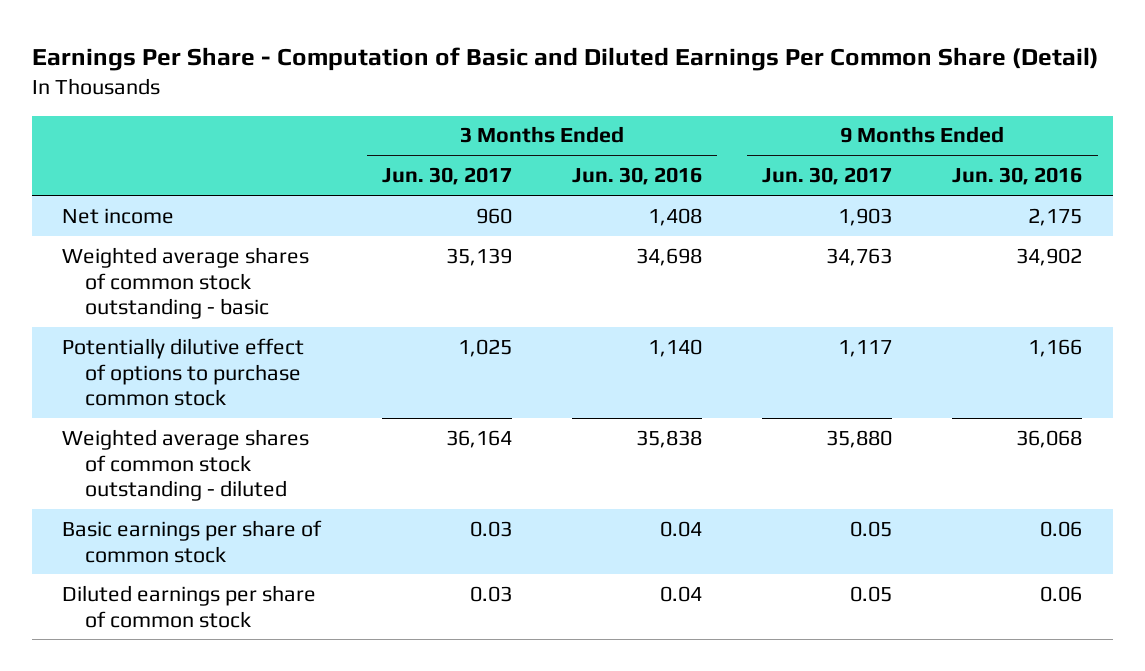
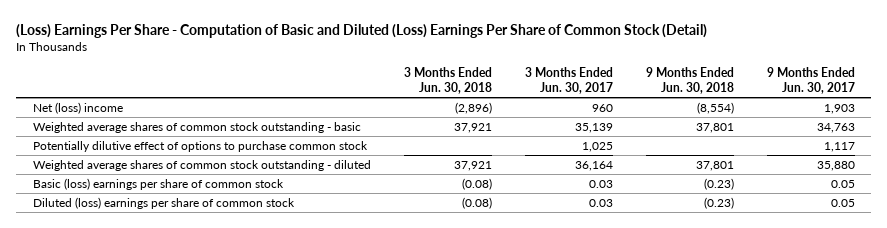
[32,47,1100,72] Earnings Per Share - Computation of Basic and Diluted Earnings Per Common Share (Detail) -> [16,23,708,38] (Loss) Earnings Per Share - Computation of Basic and Diluted (Loss) Earnings Per Share of Common Stock (Detail)
[571,167,702,186] Jun. 30, 2016 -> none
[952,167,1083,186] Jun. 30, 2016 -> none
none -> [403,66,492,94] 3 Months Ended Jun. 30, 2018
none -> [645,66,734,94] 9 Months Ended Jun. 30, 2018
[62,207,175,224] Net income -> [32,102,123,115] Net (loss) income
[62,519,323,563] Basic earnings per share of common stock -> [32,178,284,191] Basic (loss) earnings per share of common stock
[62,584,317,628] Diluted earnings per share of common stock -> [32,197,295,210] Diluted (loss) earnings per share of common stock

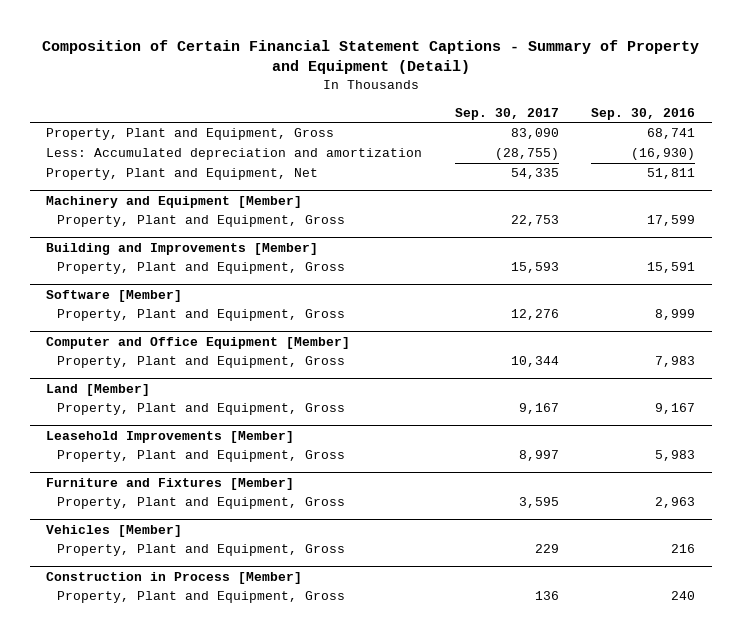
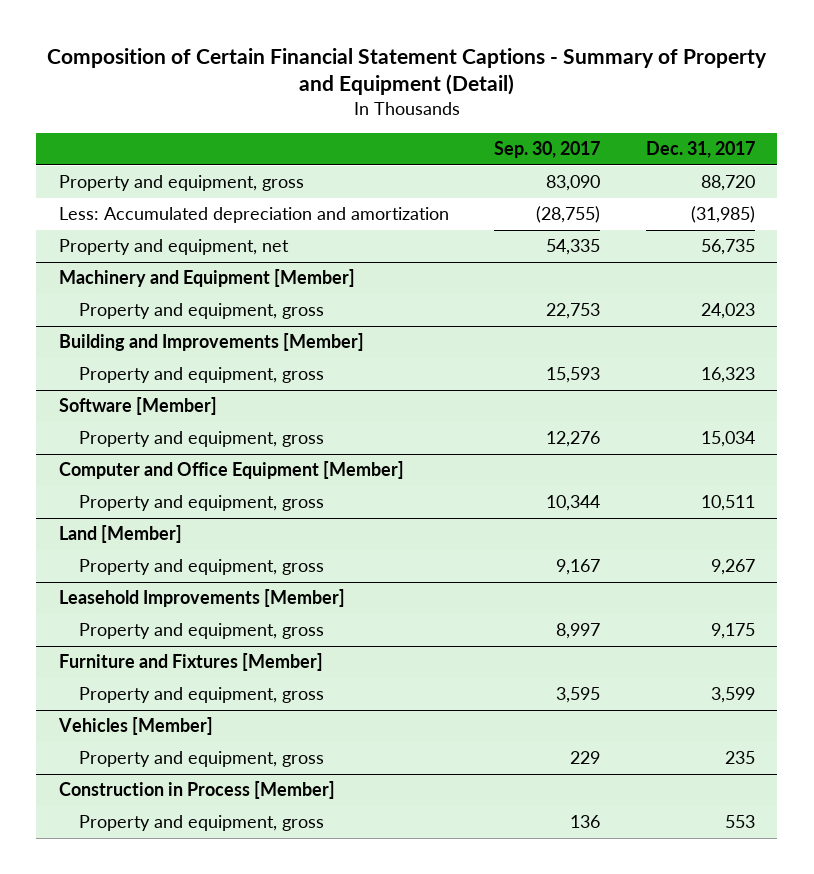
[591,107,696,120] Sep. 30, 2016 -> none
none -> [645,141,755,159] Dec. 31, 2017
[46,128,335,141] Property, Plant and Equipment, Gross -> [59,175,305,192] Property and equipment, gross
[46,168,319,181] Property, Plant and Equipment, Net -> [59,239,290,256] Property and equipment, net
[57,215,346,228] Property, Plant and Equipment, Gross -> [78,303,324,320] Property and equipment, gross
[57,262,346,275] Property, Plant and Equipment, Gross -> [78,367,324,384] Property and equipment, gross
[57,309,346,322] Property, Plant and Equipment, Gross -> [78,431,324,448] Property and equipment, gross
[57,356,346,369] Property, Plant and Equipment, Gross -> [78,495,324,512] Property and equipment, gross
[57,403,346,416] Property, Plant and Equipment, Gross -> [78,559,324,576] Property and equipment, gross
[57,450,346,463] Property, Plant and Equipment, Gross -> [78,623,324,640] Property and equipment, gross
[57,497,346,510] Property, Plant and Equipment, Gross -> [78,687,324,704] Property and equipment, gross
[57,544,346,557] Property, Plant and Equipment, Gross -> [78,751,324,768] Property and equipment, gross
[57,591,346,604] Property, Plant and Equipment, Gross -> [78,815,324,832] Property and equipment, gross

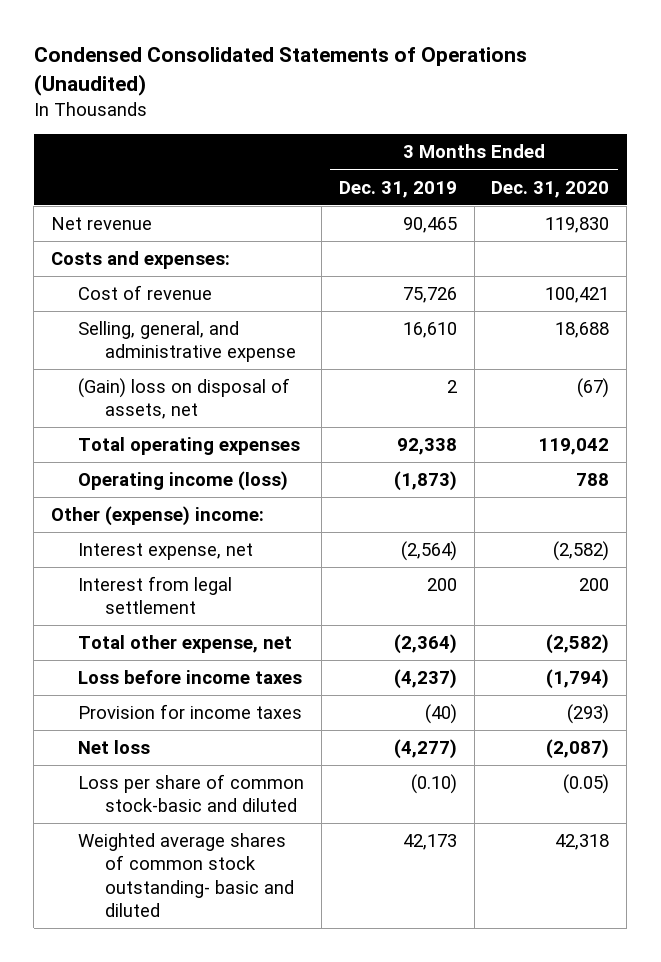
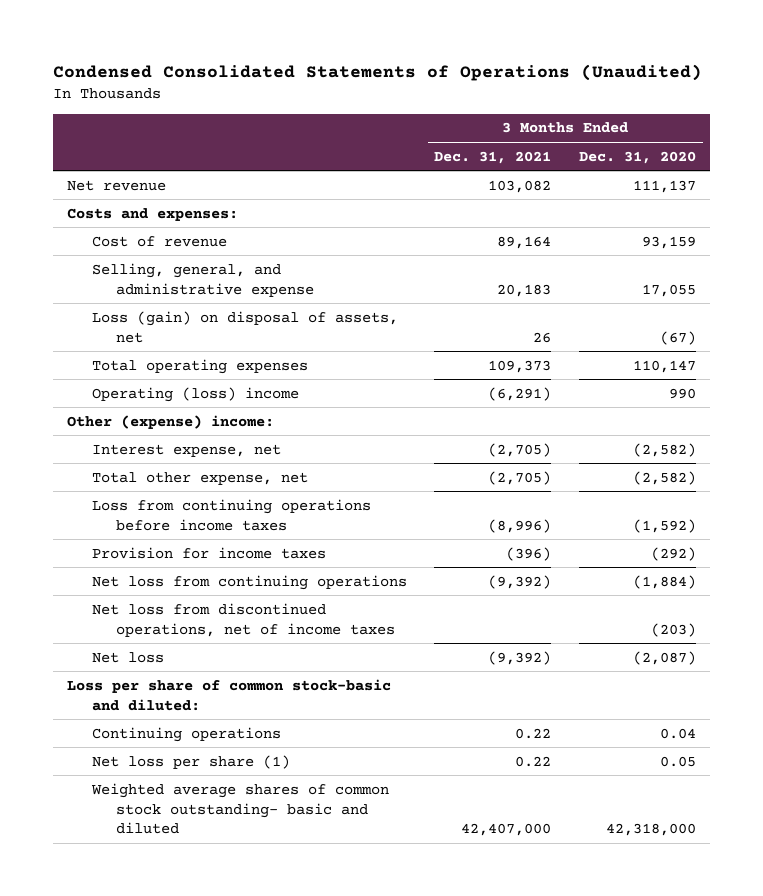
[338,180,457,198] Dec. 31, 2019 -> none
none -> [434,150,552,164] Dec. 31, 2021
[545,217,610,234] 119,830 -> [633,179,697,193] 111,137
[545,287,610,304] 100,421 -> [642,235,697,249] 93,159
[555,322,610,339] 18,688 -> [642,283,697,297] 17,055
[77,378,290,420] (Gain) loss on disposal of assets, net -> [91,310,398,343] Loss (gain) on disposal of assets, net
[538,438,610,456] 119,042 -> [633,359,697,373] 110,147
[77,471,288,492] Operating income (loss) -> [91,386,299,402] Operating (loss) income
[576,473,610,487] 788 -> [669,387,697,399] 990
[77,576,232,615] Interest from legal settlement -> none
[77,670,302,685] Loss before income taxes -> [91,498,371,531] Loss from continuing operations before income taxes
[546,669,610,690] (1,794) -> [633,518,697,533] (1,592)
[567,704,610,725] (293) -> [651,546,697,561] (292)
none -> [91,574,407,590] Net loss from continuing operations
none -> [91,602,396,637] Net loss from discontinued operations, net of income taxes
none -> [67,678,392,711] Loss per share of common stock-basic and diluted:
none -> [91,726,281,742] Continuing operations
[77,774,304,813] Loss per share of common stock-basic and diluted -> [91,754,290,769] Net loss per share (1)
[563,774,610,795] (0.05) -> [660,755,697,767] 0.05
[555,834,610,851] 42,318 -> [606,823,697,837] 42,318,000

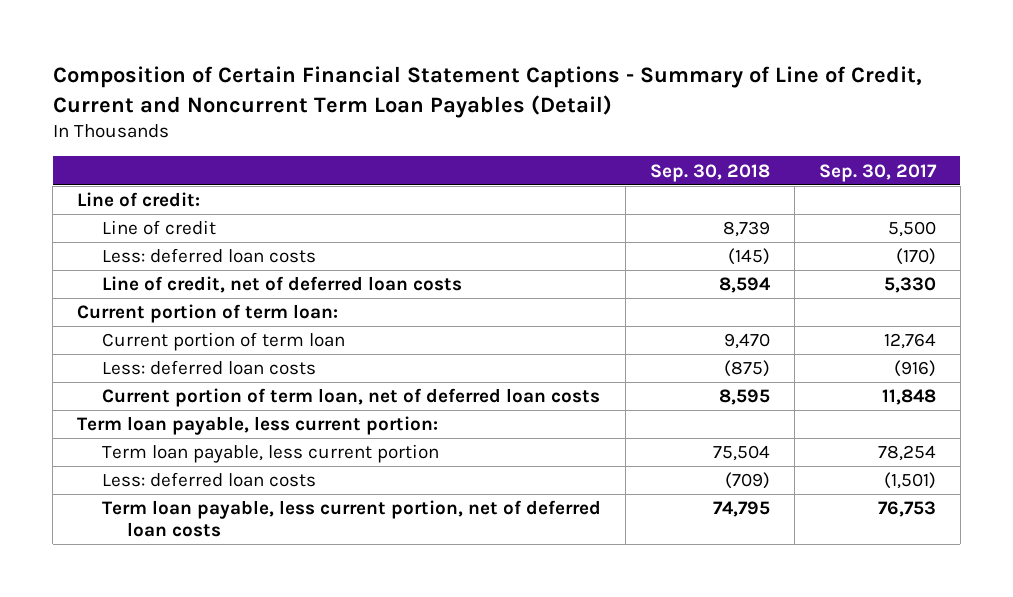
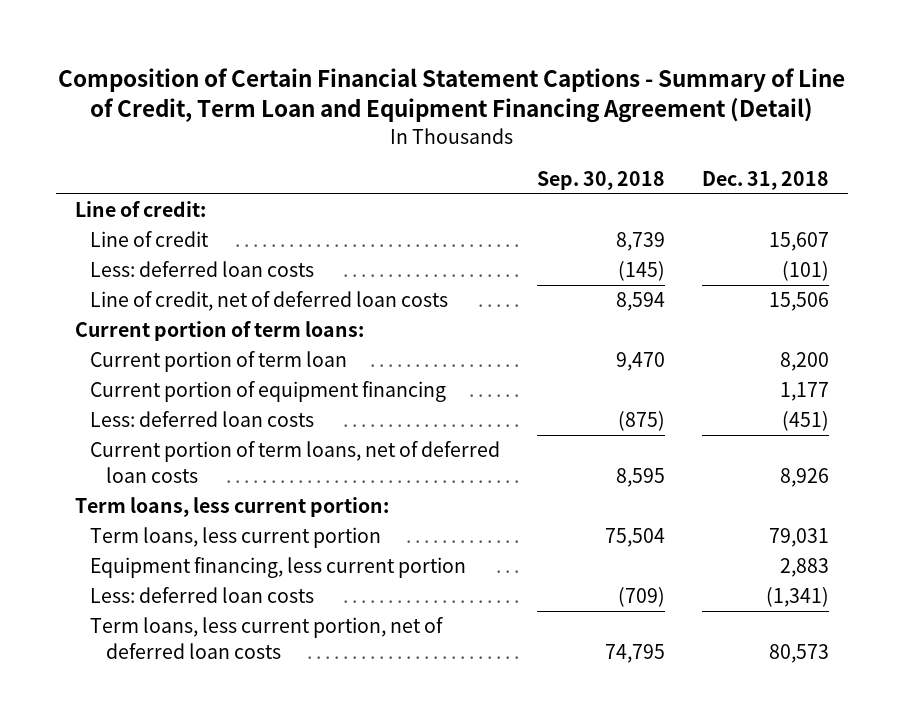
[52,66,922,118] Composition of Certain Financial Statement Captions - Summary of Line of Credit, Current and Noncurrent Term Loan Payables (Detail) -> [58,67,846,124] Composition of Certain Financial Statement Captions - Summary of Line of Credit, Term Loan and Equipment Financing Agreement (Detail)
[818,163,937,182] Sep. 30, 2017 -> none
none -> [702,170,830,190] Dec. 31, 2018
[77,304,339,324] Current portion of term loan: -> [74,321,364,342] Current portion of term loans:
none -> [90,381,447,403] Current portion of equipment financing
[101,388,600,408] Current portion of term loan, net of deferred loan costs -> [90,441,501,483] Current portion of term loans, net of deferred loan costs
[77,416,439,436] Term loan payable, less current portion: -> [74,497,389,518] Term loans, less current portion:
[101,444,439,464] Term loan payable, less current portion -> [90,527,382,549] Term loans, less current portion
none -> [90,557,467,579] Equipment financing, less current portion
[101,500,601,538] Term loan payable, less current portion, net of deferred loan costs -> [90,617,444,659] Term loans, less current portion, net of deferred loan costs

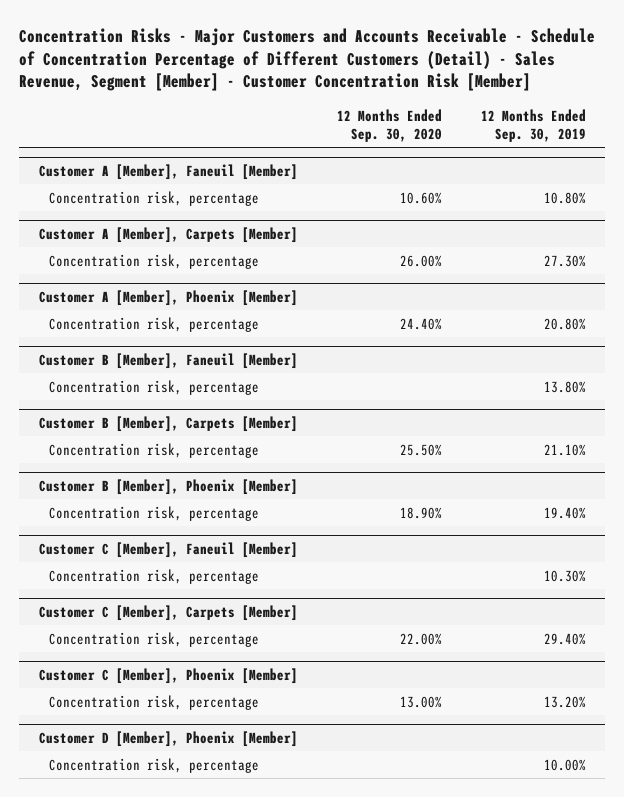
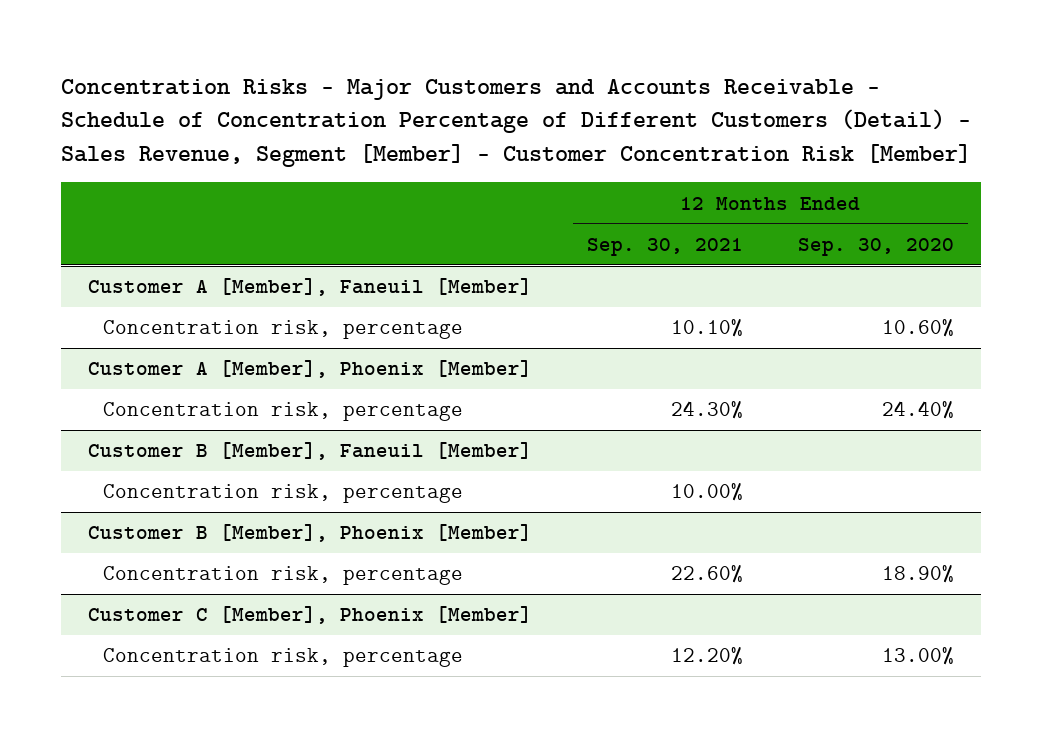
[480,108,586,143] 12 Months Ended Sep. 30, 2019 -> none
none -> [586,237,743,256] Sep. 30, 2021
[38,226,298,243] Customer A [Member], Carpets [Member] -> none
[49,253,260,269] Concentration risk, percentage -> none
[38,415,298,432] Customer B [Member], Carpets [Member] -> none
[49,442,260,458] Concentration risk, percentage -> none
[38,541,298,558] Customer C [Member], Faneuil [Member] -> none
[49,568,260,584] Concentration risk, percentage -> none
[38,604,298,621] Customer C [Member], Carpets [Member] -> none
[49,631,260,647] Concentration risk, percentage -> none
[38,730,298,747] Customer D [Member], Phoenix [Member] -> none
[49,757,260,773] Concentration risk, percentage -> none

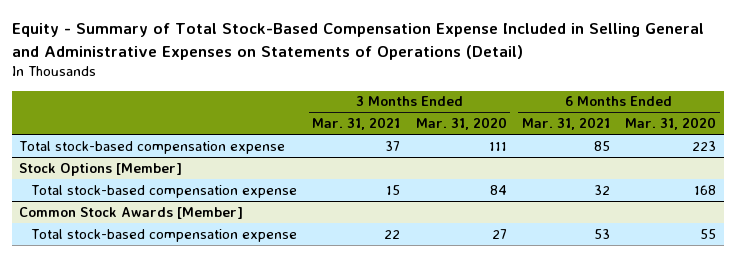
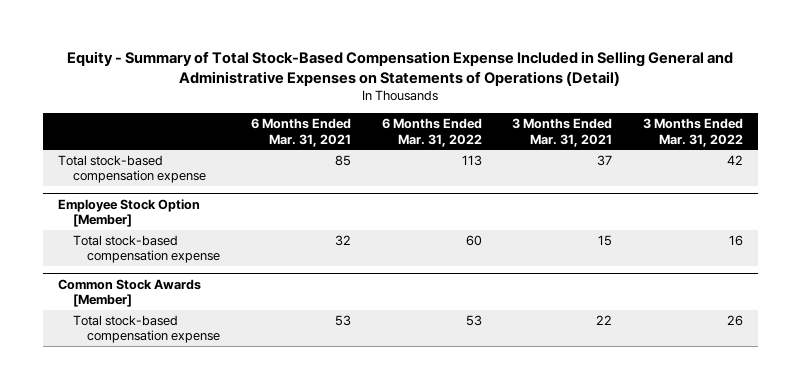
[415,117,507,131] Mar. 31, 2020 -> none
[625,117,717,131] Mar. 31, 2020 -> none
none -> [381,117,482,147] 6 Months Ended Mar. 31, 2022
none -> [642,117,743,147] 3 Months Ended Mar. 31, 2022
[19,162,183,176] Stock Options [Member] -> [58,198,201,228] Employee Stock Option [Member]

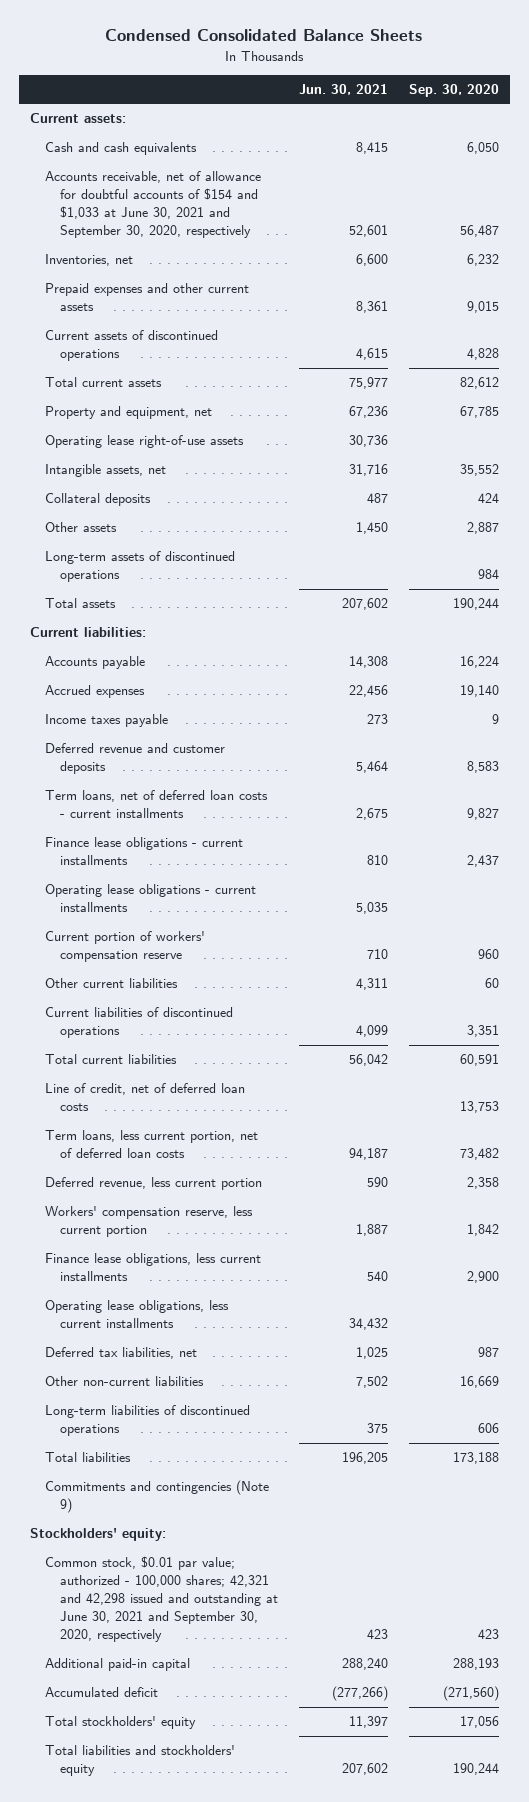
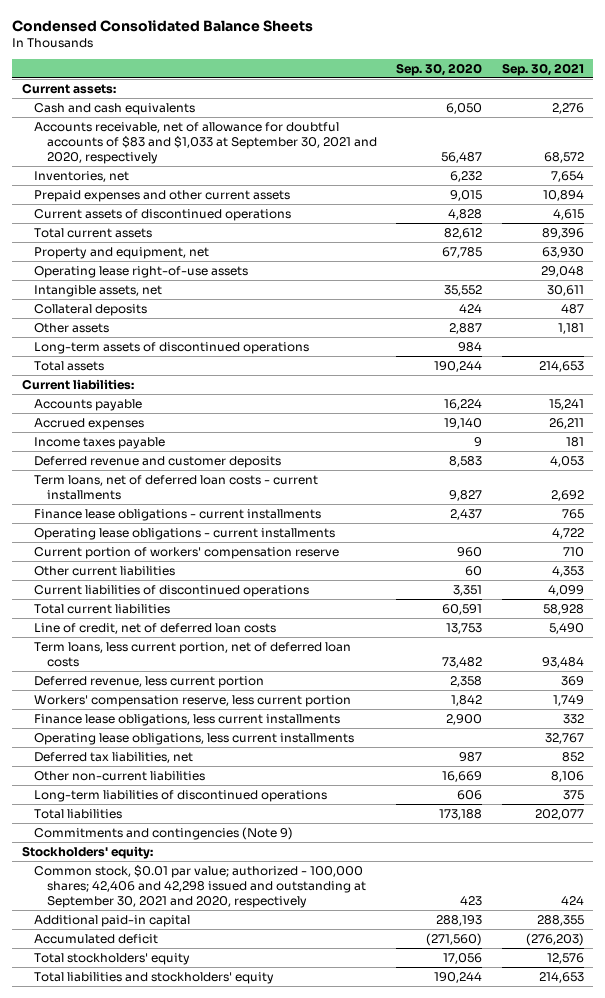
[298,84,388,96] Jun. 30, 2021 -> none
none -> [501,62,584,76] Sep. 30, 2021
[44,171,261,239] Accounts receivable, net of allowance for doubtful accounts of $154 and $1,033 at June 30, 2021 and September 30, 2020, respectively -> [34,121,377,164] Accounts receivable, net of allowance for doubtful accounts of $83 and $1,033 at September 30, 2021 and 2020, respectively
[44,1556,278,1643] Common stock, $0.01 par value; authorized - 100,000 shares; 42,321 and 42,298 issued and outstanding at June 30, 2021 and September 30, 2020, respectively -> [34,864,366,908] Common stock, $0.01 par value; authorized - 100,000 shares; 42,406 and 42,298 issued and outstanding at September 30, 2021 and 2020, respectively

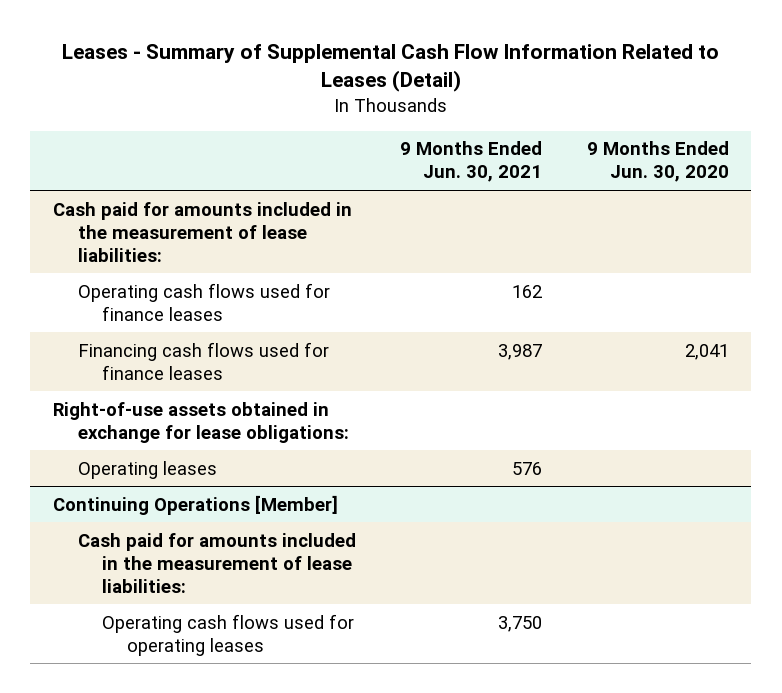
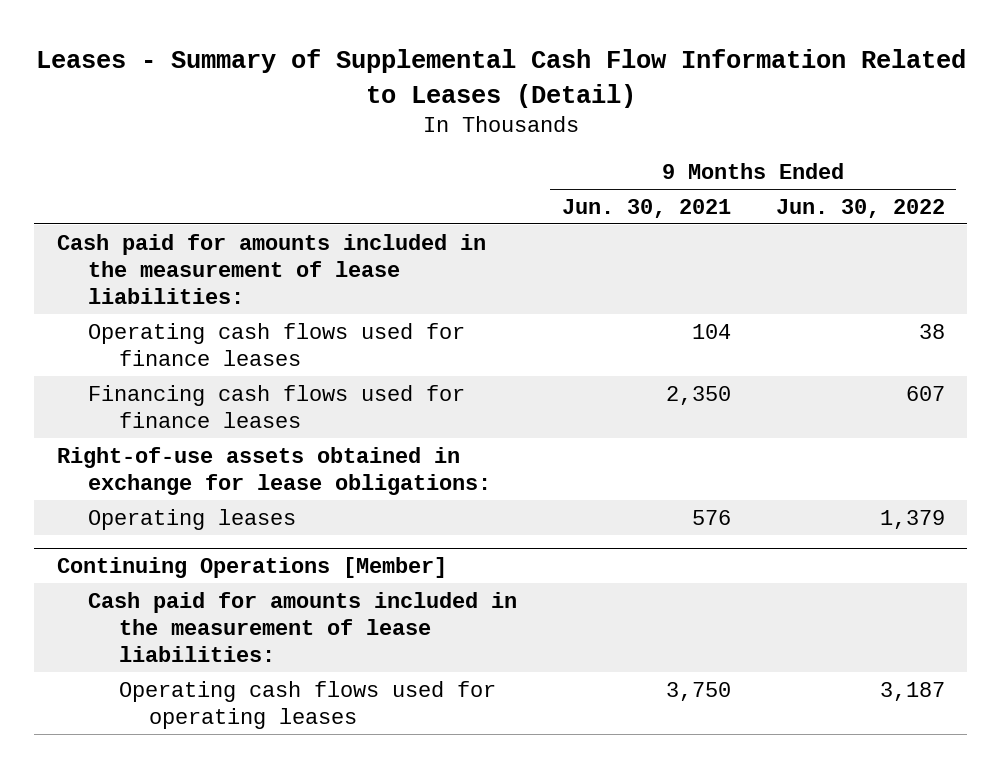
[586,141,729,183] 9 Months Ended Jun. 30, 2020 -> none
none -> [775,198,945,218] Jun. 30, 2022
[512,284,543,298] 162 -> [691,323,731,339] 104
[498,343,543,360] 3,987 -> [665,385,731,405] 2,350

